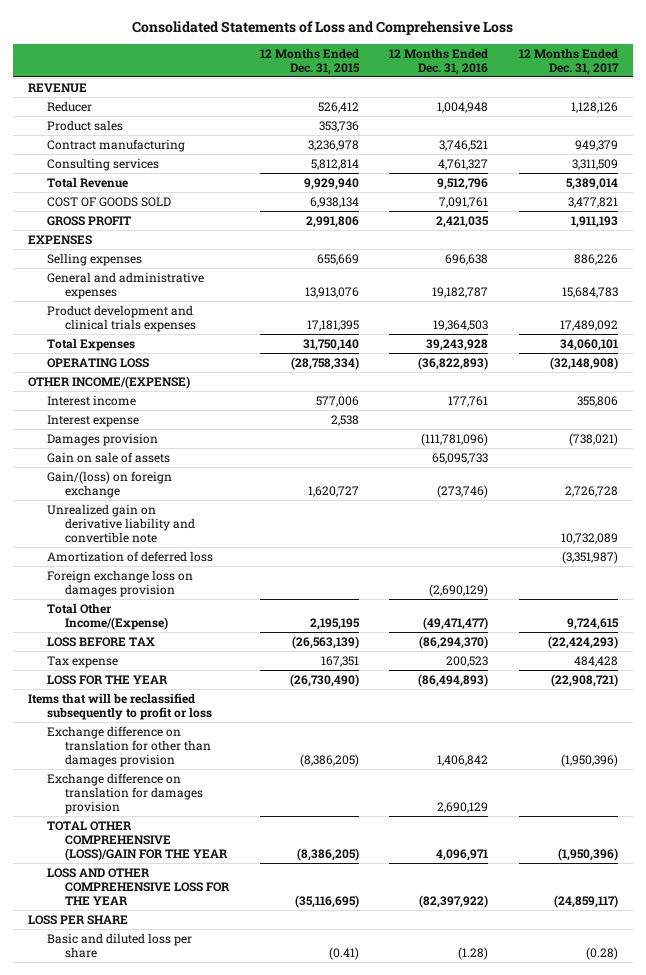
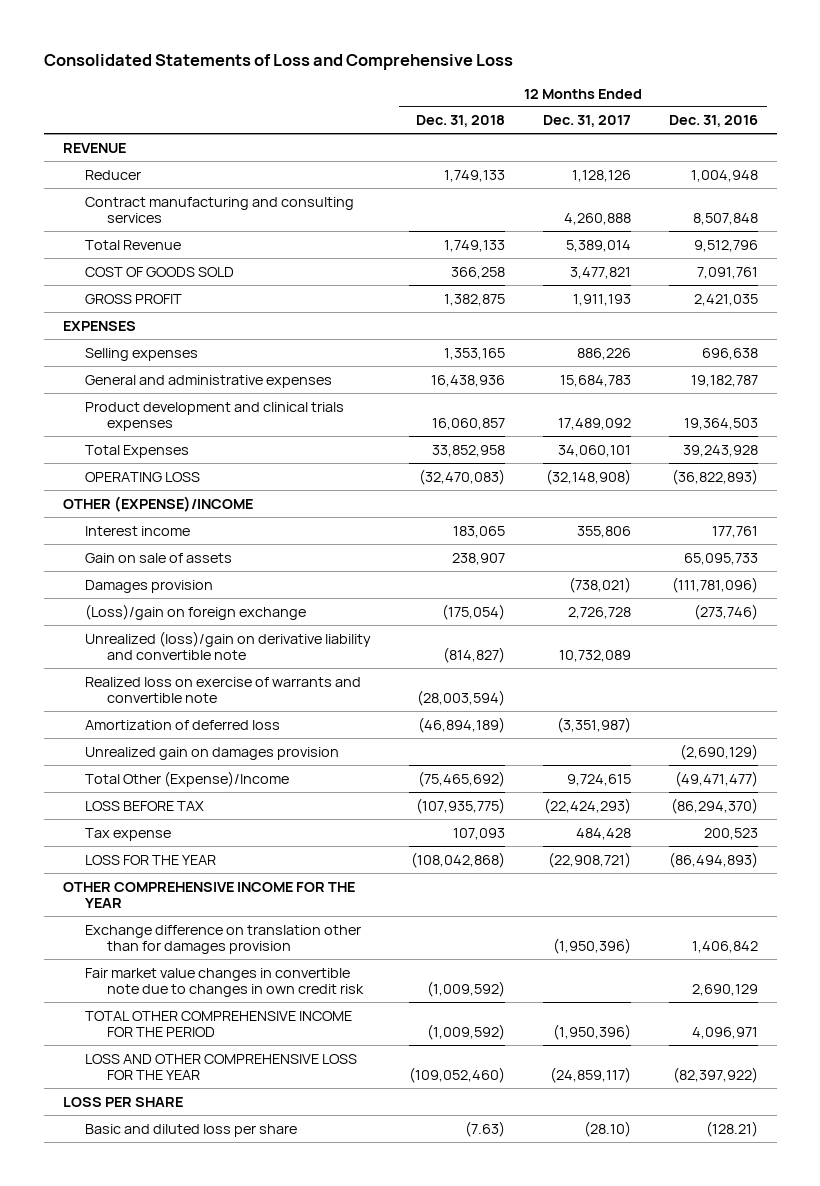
[259,47,360,75] 12 Months Ended Dec. 31, 2015 -> none
none -> [415,115,505,128] Dec. 31, 2018
[46,119,123,131] Product sales -> none
[46,138,185,152] Contract manufacturing -> none
[46,157,159,171] Consulting services -> none
none -> [84,196,354,224] Contract manufacturing and consulting services
[28,375,191,389] OTHER INCOME/(EXPENSE) -> [62,495,253,512] OTHER (EXPENSE)/INCOME
[46,414,139,427] Interest expense -> none
[46,432,158,446] Damages provision -> [84,579,213,593] Damages provision
[46,470,172,498] Gain/(loss) on foreign exchange -> [84,603,306,620] (Loss)/gain on foreign exchange
[46,503,196,543] Unrealized gain on derivative liability and convertible note -> [84,630,371,661] Unrealized (loss)/gain on derivative liability and convertible note
none -> [84,676,361,704] Realized loss on exercise of warrants and convertible note
[46,569,193,597] Foreign exchange loss on damages provision -> [84,746,339,760] Unrealized gain on damages provision
[46,602,169,630] Total Other Income/(Expense) -> [84,770,289,787] Total Other (Expense)/Income
[28,692,212,720] Items that will be reclassified subsequently to profit or loss -> none
none -> [62,881,355,909] OTHER COMPREHENSIVE INCOME FOR THE YEAR
[46,725,212,767] Exchange difference on translation for other than damages provision -> [84,924,361,955] Exchange difference on translation other than for damages provision
[46,772,204,814] Exchange difference on translation for damages provision -> [84,967,365,998] Fair market value changes in convertible note due to changes in own credit risk
[46,820,229,861] TOTAL OTHER COMPREHENSIVE (LOSS)/GAIN FOR THE YEAR -> [84,1010,352,1038] TOTAL OTHER COMPREHENSIVE INCOME FOR THE PERIOD
[458,946,489,960] (1.28) -> [705,1120,758,1137] (128.21)
[585,946,618,960] (0.28) -> [583,1120,631,1137] (28.10)

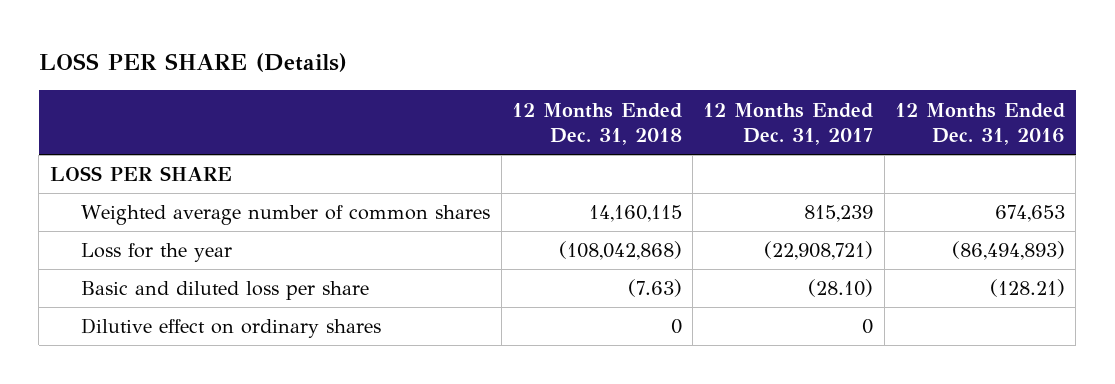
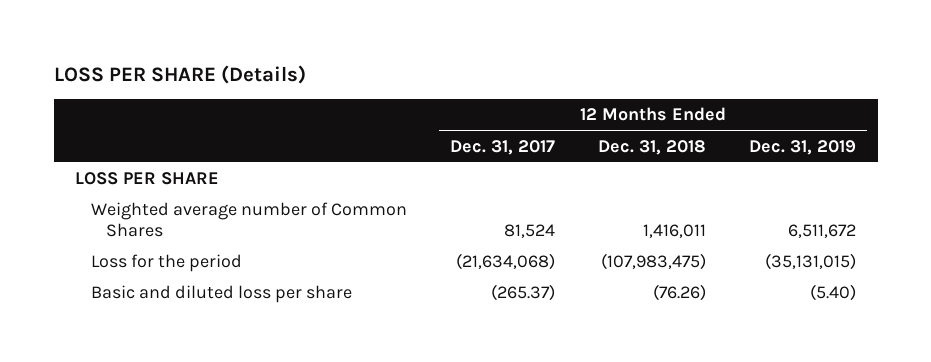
[894,102,1065,145] 12 Months Ended Dec. 31, 2016 -> none
none -> [749,139,857,155] Dec. 31, 2019
[81,318,382,339] Dilutive effect on ordinary shares -> none
[81,205,491,226] Weighted average number of common shares -> [90,202,407,238] Weighted average number of Common Shares
[588,205,682,223] 14,160,115 -> [643,224,707,239] 1,416,011
[804,205,874,223] 815,239 -> [503,224,555,239] 81,524
[81,243,233,263] Loss for the year -> [90,254,242,273] Loss for the period
[558,241,682,261] (108,042,868) -> [601,253,707,271] (107,983,475)
[764,241,874,261] (22,908,721) -> [455,253,555,271] (21,634,068)
[627,279,682,298] (7.63) -> [653,284,707,302] (76.26)
[808,279,874,298] (28.10) -> [490,284,555,302] (265.37)

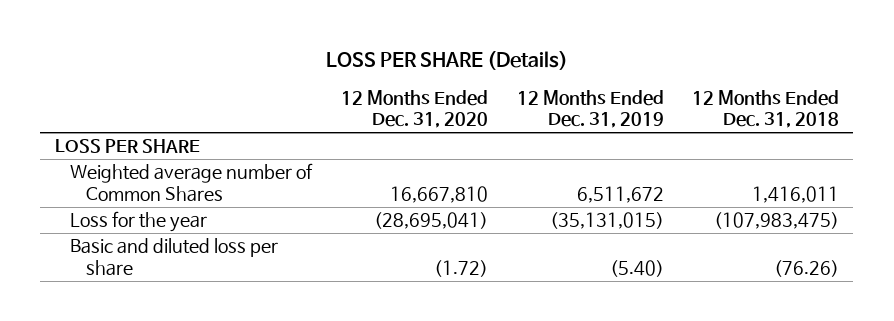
[449,139,555,155] Dec. 31, 2017 -> none
none -> [341,89,489,129] 12 Months Ended Dec. 31, 2020
[90,254,242,273] Loss for the period -> [70,211,208,233] Loss for the year

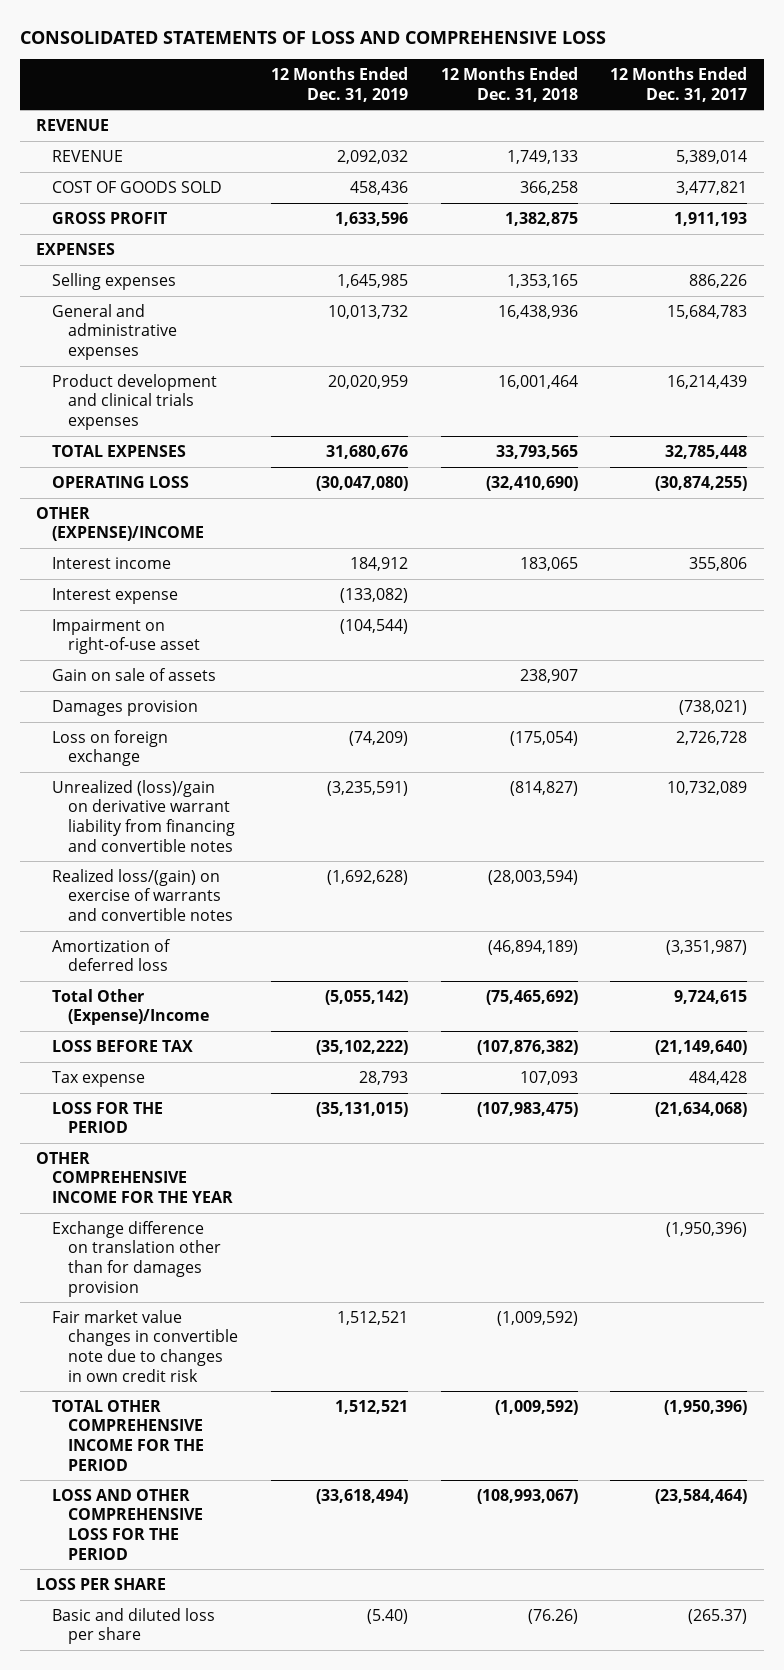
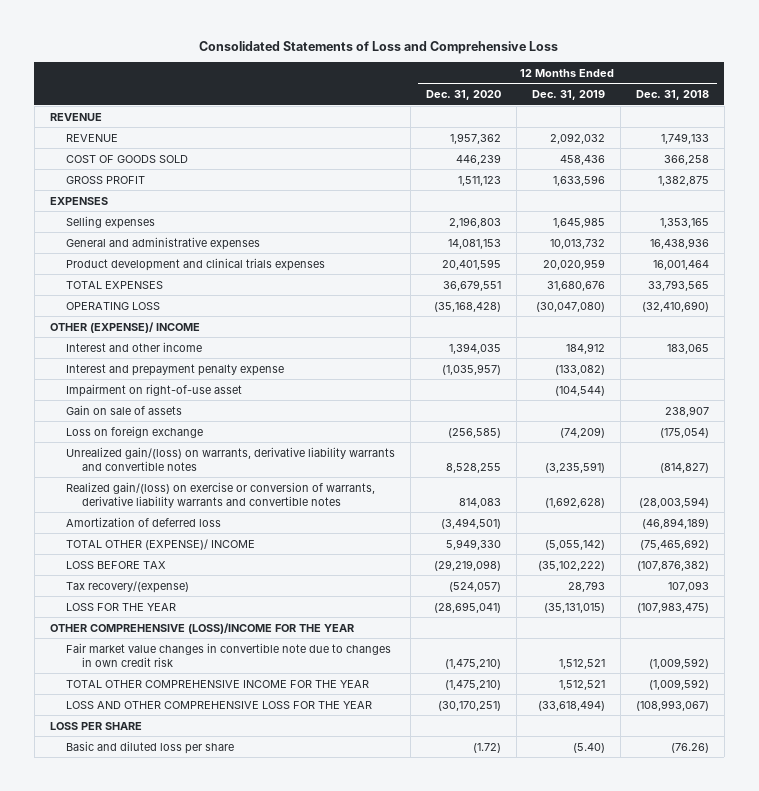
[19,30,606,44] CONSOLIDATED STATEMENTS OF LOSS AND COMPREHENSIVE LOSS -> [199,41,559,55] Consolidated Statements of Loss and Comprehensive Loss
[610,66,748,102] 12 Months Ended Dec. 31, 2017 -> none
none -> [425,90,501,101] Dec. 31, 2020
[36,506,205,542] OTHER (EXPENSE)/INCOME -> [49,321,200,333] OTHER (EXPENSE)/ INCOME
[52,556,172,569] Interest income -> [65,341,202,352] Interest and other income
[52,587,179,604] Interest expense -> [65,363,284,376] Interest and prepayment penalty expense
[52,699,199,716] Damages provision -> none
[52,779,235,852] Unrealized (loss)/gain on derivative warrant liability from financing and convertible notes -> [65,446,395,471] Unrealized gain/(loss) on warrants, derivative liability warrants and convertible notes
[52,868,233,921] Realized loss/(gain) on exercise of warrants and convertible notes -> [65,481,375,508] Realized gain/(loss) on exercise or conversion of warrants, derivative liability warrants and convertible notes
[52,988,209,1026] Total Other (Expense)/Income -> [65,538,255,550] TOTAL OTHER (EXPENSE)/ INCOME
[52,1220,221,1297] Exchange difference on translation other than for damages provision -> none
[52,1070,146,1087] Tax expense -> [65,580,189,593] Tax recovery/(expense)
[52,1101,164,1134] LOSS FOR THE PERIOD -> [65,602,176,611] LOSS FOR THE YEAR
[36,1151,234,1203] OTHER COMPREHENSIVE INCOME FOR THE YEAR -> [49,622,354,634] OTHER COMPREHENSIVE (LOSS)/INCOME FOR THE YEAR
[52,1399,204,1471] TOTAL OTHER COMPREHENSIVE INCOME FOR THE PERIOD -> [65,679,369,688] TOTAL OTHER COMPREHENSIVE INCOME FOR THE YEAR
[52,1488,203,1560] LOSS AND OTHER COMPREHENSIVE LOSS FOR THE PERIOD -> [65,700,372,709] LOSS AND OTHER COMPREHENSIVE LOSS FOR THE YEAR

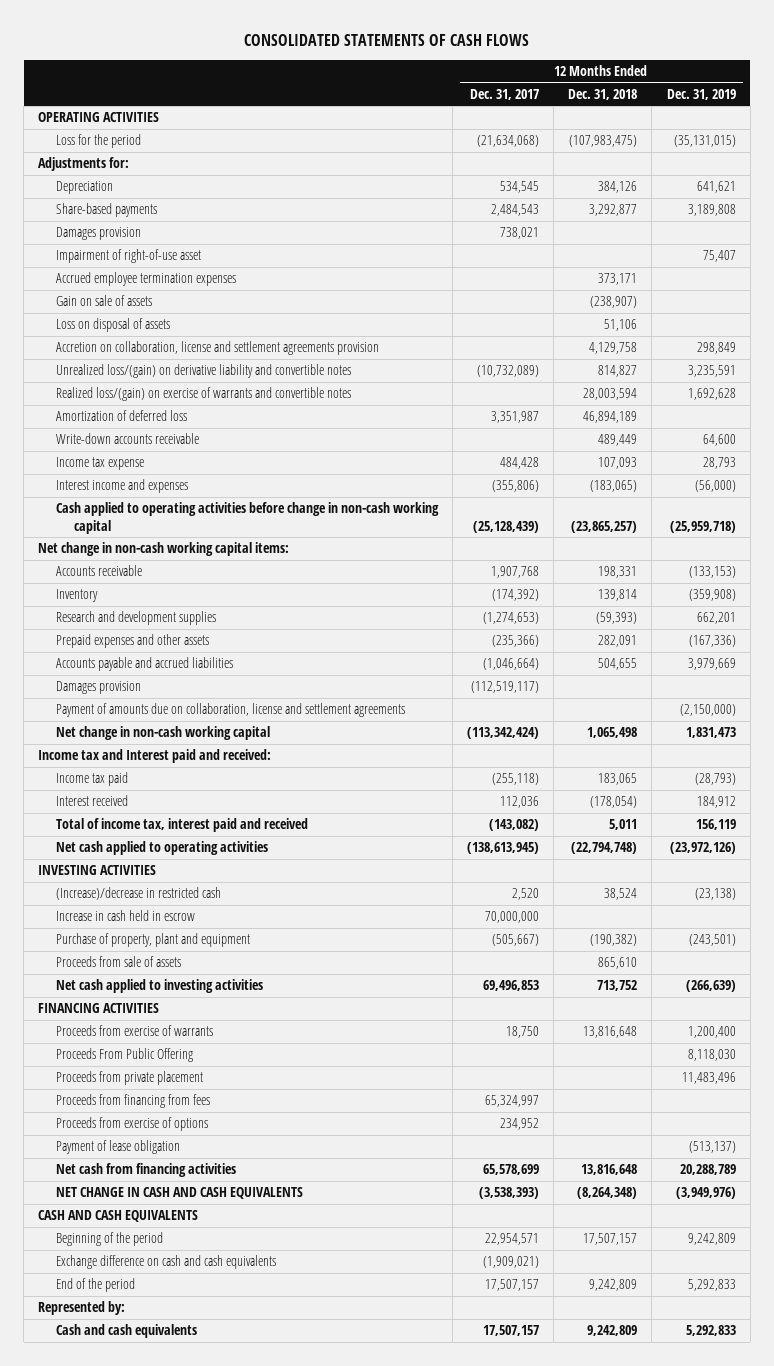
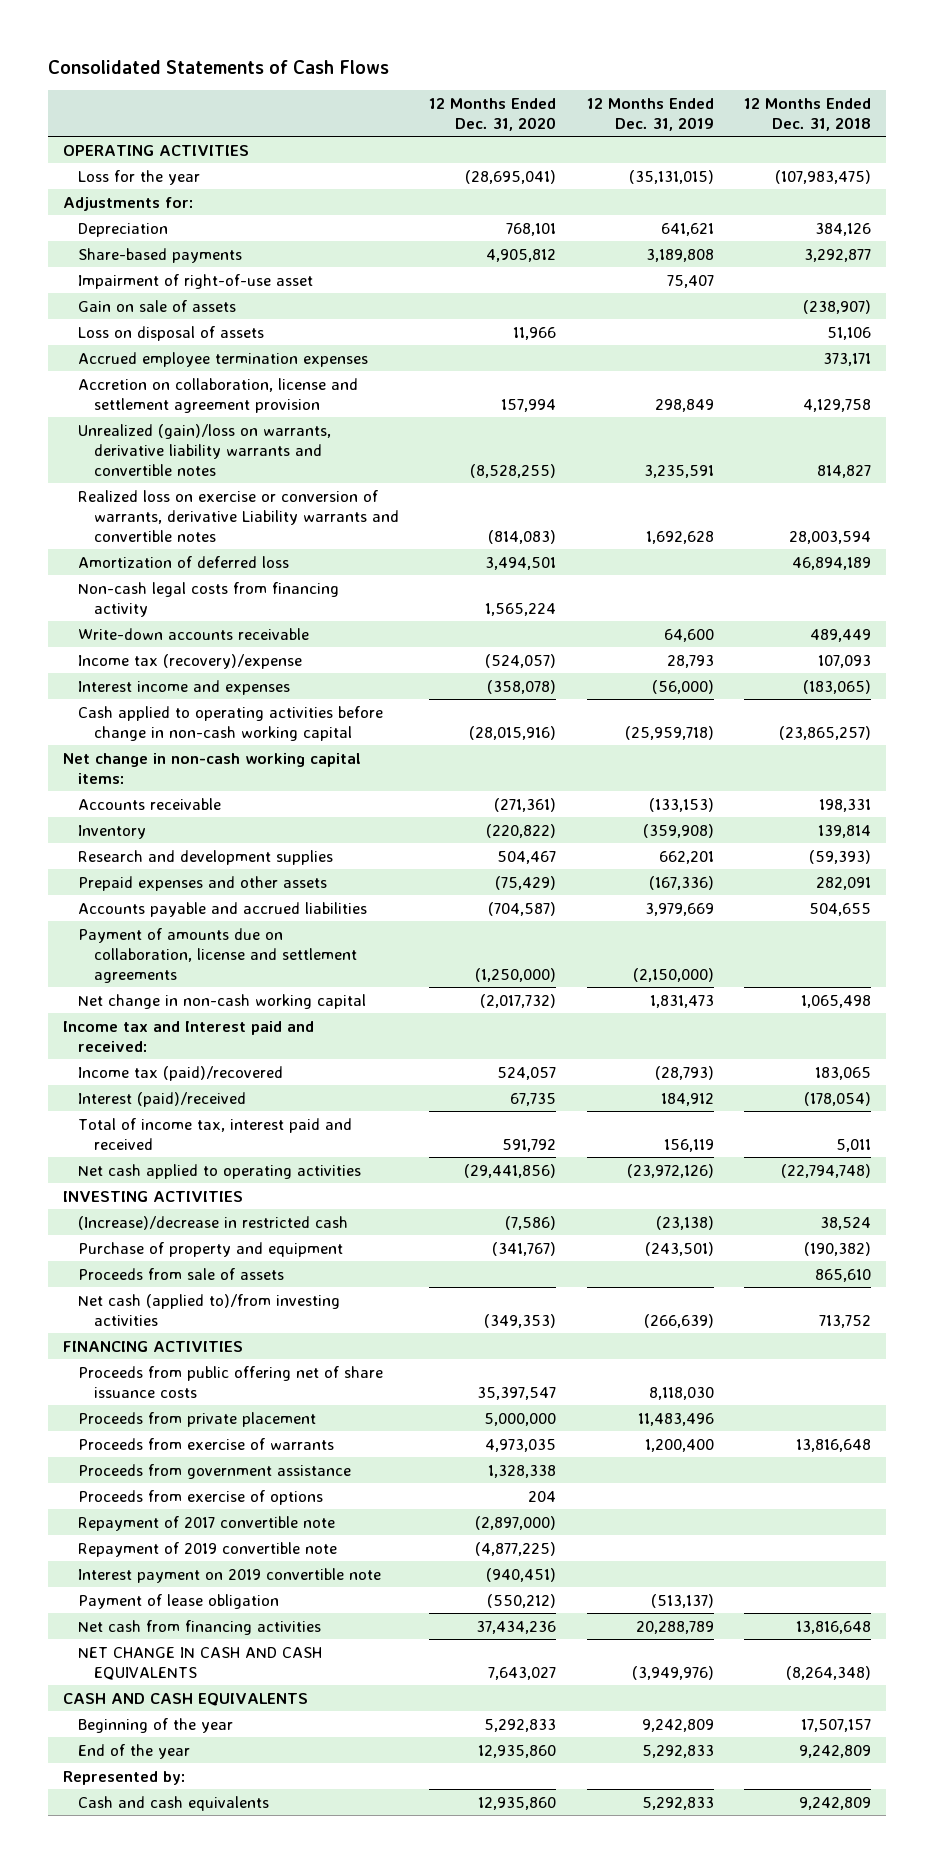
[243,33,529,46] CONSOLIDATED STATEMENTS OF CASH FLOWS -> [47,59,389,74] Consolidated Statements of Cash Flows
[470,89,540,101] Dec. 31, 2017 -> none
none -> [429,98,557,132] 12 Months Ended Dec. 31, 2020
[56,134,142,149] Loss for the period -> [78,169,201,185] Loss for the year
[56,227,142,241] Damages provision -> none
[56,272,237,287] Accrued employee termination expenses -> [78,351,369,367] Accrued employee termination expenses
[56,341,380,356] Accretion on collaboration, license and settlement agreements provision -> [78,377,359,413] Accretion on collaboration, license and settlement agreement provision
[56,364,352,379] Unrealized loss/(gain) on derivative liability and convertible notes -> [78,423,332,476] Unrealized (gain)/loss on warrants, derivative liability warrants and convertible notes
[56,387,352,402] Realized loss/(gain) on exercise of warrants and convertible notes -> [78,489,399,542] Realized loss on exercise or conversion of warrants, derivative Liability warrants and convertible notes
none -> [78,581,340,617] Non-cash legal costs from financing activity
[56,457,145,471] Income tax expense -> [78,653,303,669] Income tax (recovery)/expense
[56,681,142,695] Damages provision -> none
[56,772,129,787] Income tax paid -> [78,1065,284,1081] Income tax (paid)/recovered
[56,795,129,807] Interest received -> [78,1091,247,1107] Interest (paid)/received
[56,910,196,922] Increase in cash held in escrow -> none
[56,933,251,948] Purchase of property, plant and equipment -> [78,1241,344,1257] Purchase of property and equipment
[56,979,264,994] Net cash applied to investing activities -> [78,1293,341,1326] Net cash (applied to)/from investing activities
[56,1048,194,1063] Proceeds From Public Offering -> [78,1365,384,1398] Proceeds from public offering net of share issuance costs
[56,1094,211,1109] Proceeds from financing from fees -> none
[56,1025,214,1037] Proceeds from exercise of warrants -> [78,1437,335,1450] Proceeds from exercise of warrants
none -> [78,1463,352,1479] Proceeds from government assistance
none -> [78,1515,336,1531] Repayment of 2017 convertible note
none -> [78,1541,338,1557] Repayment of 2019 convertible note
none -> [78,1567,382,1583] Interest payment on 2019 convertible note
[56,1255,277,1270] Exchange difference on cash and cash equivalents -> none
[56,1232,164,1247] Beginning of the period -> [78,1717,234,1733] Beginning of the year
[56,1278,136,1293] End of the period -> [78,1743,191,1759] End of the year

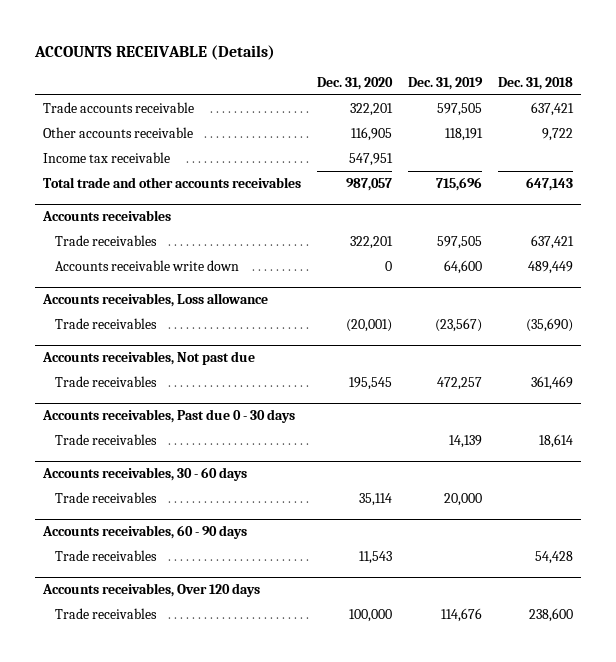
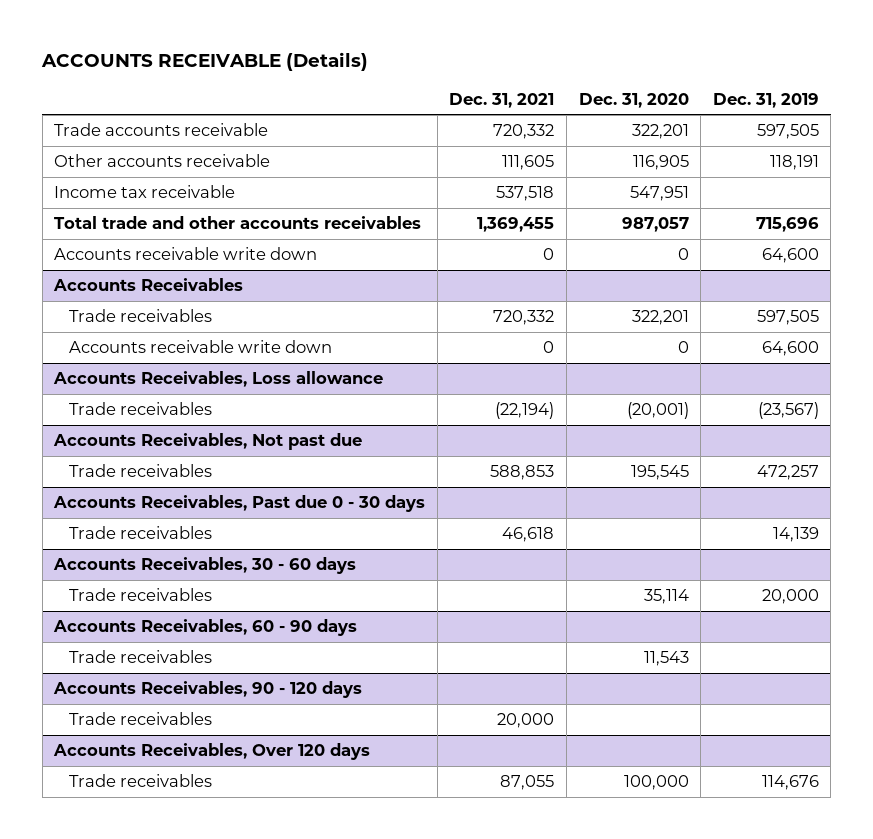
[498,77,574,91] Dec. 31, 2018 -> none
none -> [449,92,555,108] Dec. 31, 2021
none -> [54,246,318,260] Accounts receivable write down
[42,210,172,222] Accounts receivables -> [53,277,244,291] Accounts Receivables
[42,293,269,308] Accounts receivables, Loss allowance -> [53,370,384,387] Accounts Receivables, Loss allowance
[42,351,256,366] Accounts receivables, Not past due -> [53,432,363,450] Accounts Receivables, Not past due
[42,409,296,424] Accounts receivables, Past due 0 - 30 days -> [53,494,426,512] Accounts Receivables, Past due 0 - 30 days
[42,467,248,482] Accounts receivables, 30 - 60 days -> [53,556,357,574] Accounts Receivables, 30 - 60 days
[42,525,248,540] Accounts receivables, 60 - 90 days -> [53,618,358,636] Accounts Receivables, 60 - 90 days
none -> [53,680,363,698] Accounts Receivables, 90 - 120 days
none -> [68,711,212,725] Trade receivables
[42,583,261,598] Accounts receivables, Over 120 days -> [53,742,371,760] Accounts Receivables, Over 120 days

